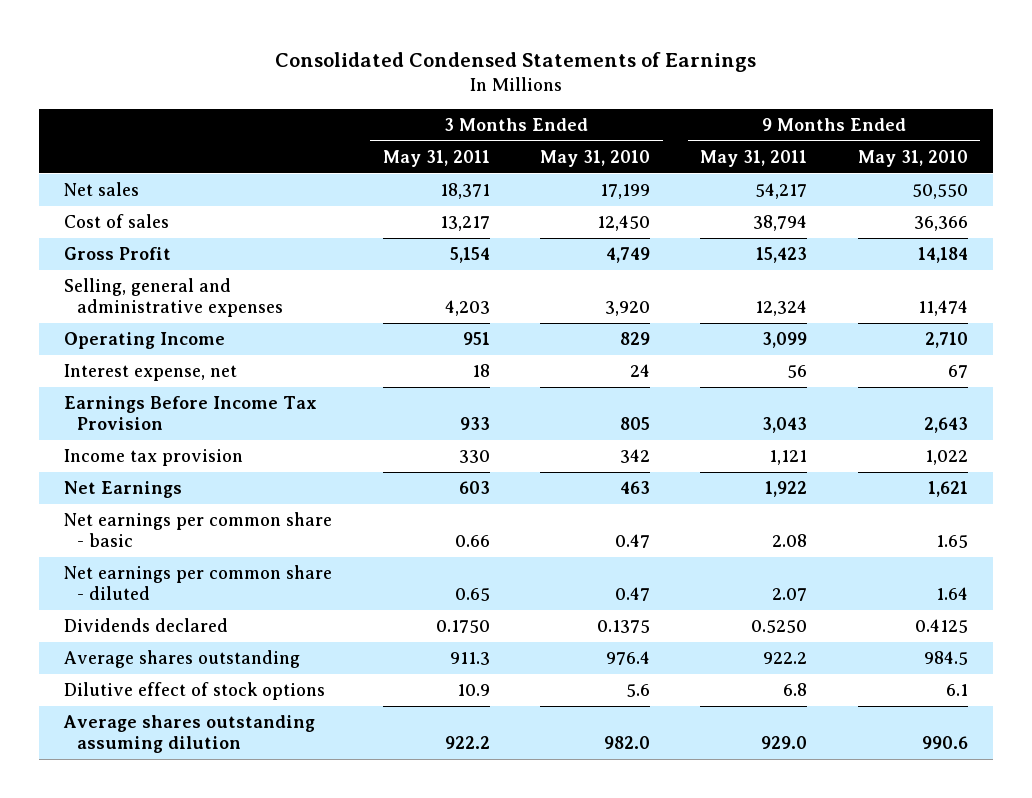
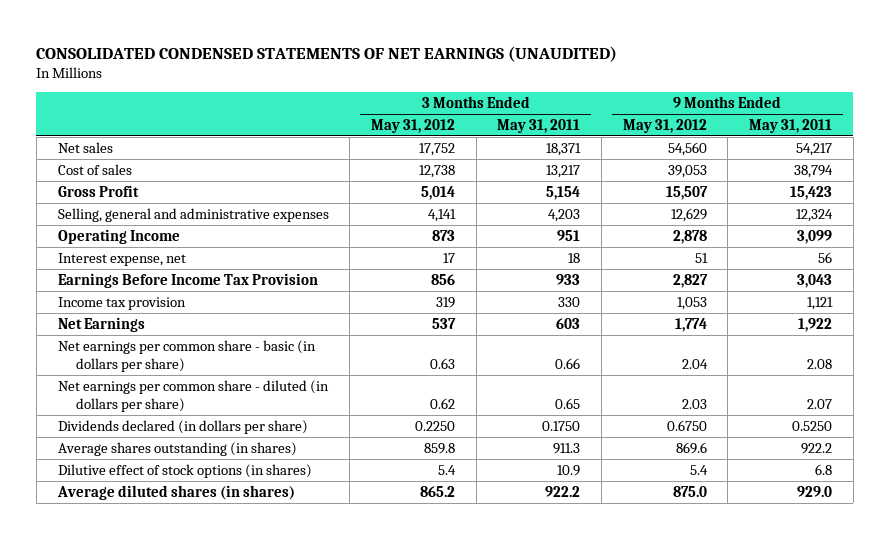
[275,51,757,72] Consolidated Condensed Statements of Earnings -> [36,45,618,62] CONSOLIDATED CONDENSED STATEMENTS OF NET EARNINGS (UNAUDITED)
[540,150,651,168] May 31, 2010 -> none
[857,150,968,168] May 31, 2010 -> none
none -> [370,118,455,133] May 31, 2012
none -> [622,118,707,133] May 31, 2012
[64,512,333,547] Net earnings per common share - basic -> [57,339,316,372] Net earnings per common share - basic (in dollars per share)
[64,565,333,600] Net earnings per common share - diluted -> [57,379,329,412] Net earnings per common share - diluted (in dollars per share)
[64,618,229,633] Dividends declared -> [57,419,308,434] Dividends declared (in dollars per share)
[64,650,301,669] Average shares outstanding -> [57,441,297,456] Average shares outstanding (in shares)
[64,682,326,701] Dilutive effect of stock options -> [57,463,312,478] Dilutive effect of stock options (in shares)
[63,715,316,753] Average shares outstanding assuming dilution -> [56,484,295,500] Average diluted shares (in shares)

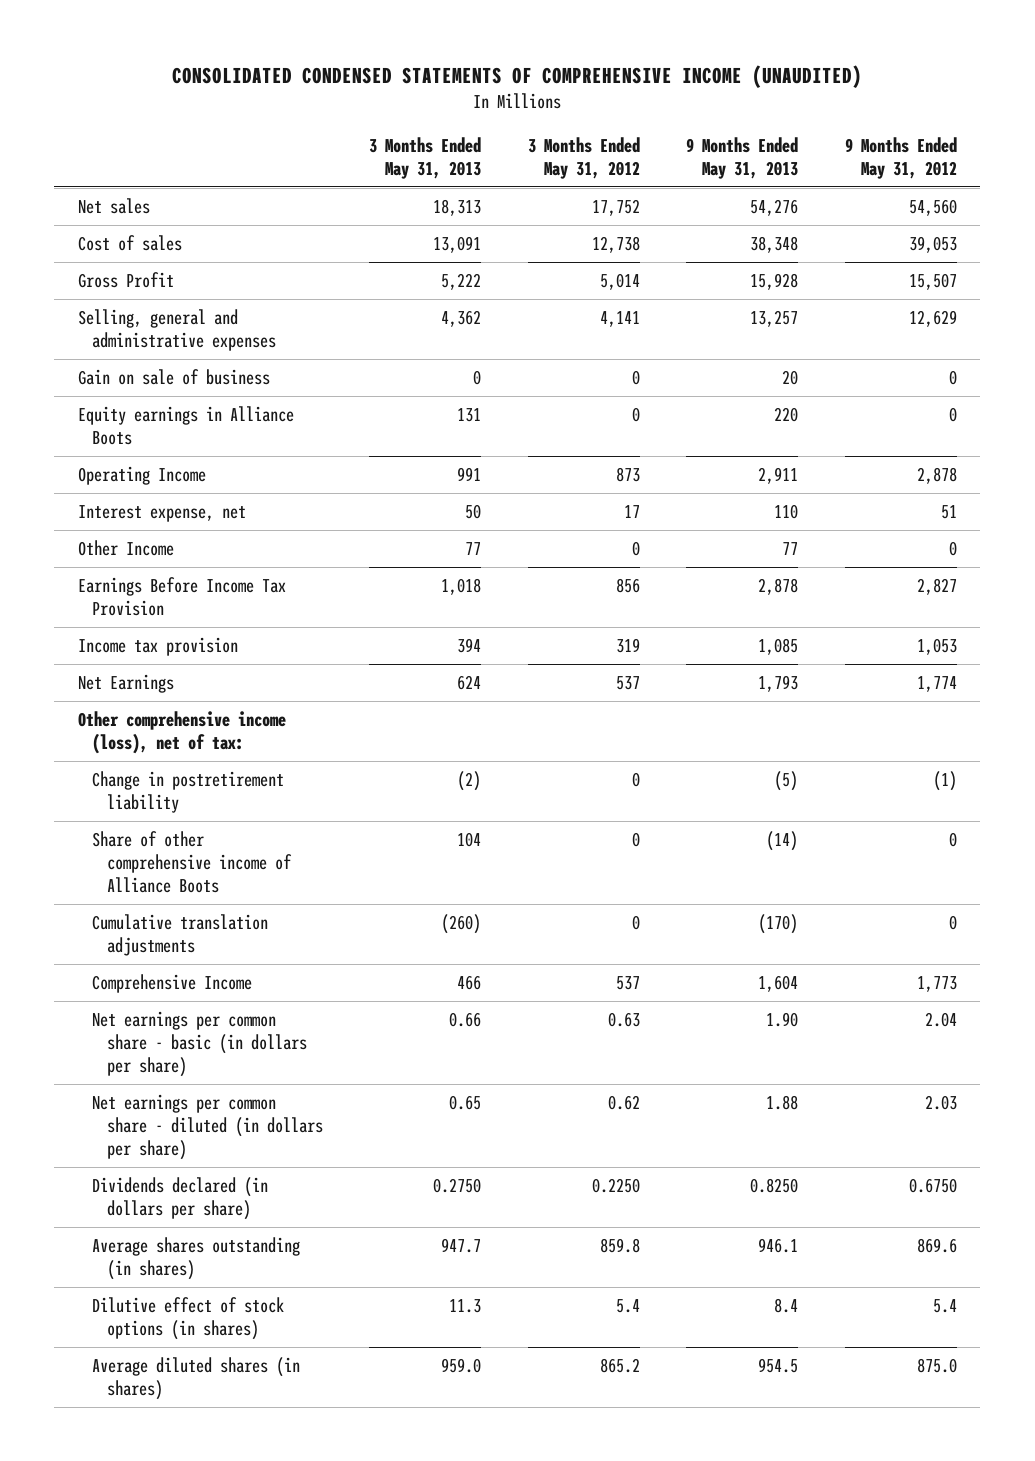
[36,45,618,62] CONSOLIDATED CONDENSED STATEMENTS OF NET EARNINGS (UNAUDITED) -> [172,65,863,89] CONSOLIDATED CONDENSED STATEMENTS OF COMPREHENSIVE INCOME (UNAUDITED)
[497,118,581,133] May 31, 2011 -> none
[748,118,832,133] May 31, 2011 -> none
none -> [369,136,482,179] 3 Months Ended May 31, 2013
none -> [686,136,799,179] 9 Months Ended May 31, 2013
none -> [77,368,270,385] Gain on sale of business
none -> [77,405,294,446] Equity earnings in Alliance Boots
none -> [77,539,174,556] Other Income
none -> [77,710,286,755] Other comprehensive income (loss), net of tax:
none -> [92,770,285,814] Change in postretirement liability
none -> [92,830,292,894] Share of other comprehensive income of Alliance Boots
none -> [92,913,269,957] Cumulative translation adjustments
none -> [92,973,253,993] Comprehensive Income

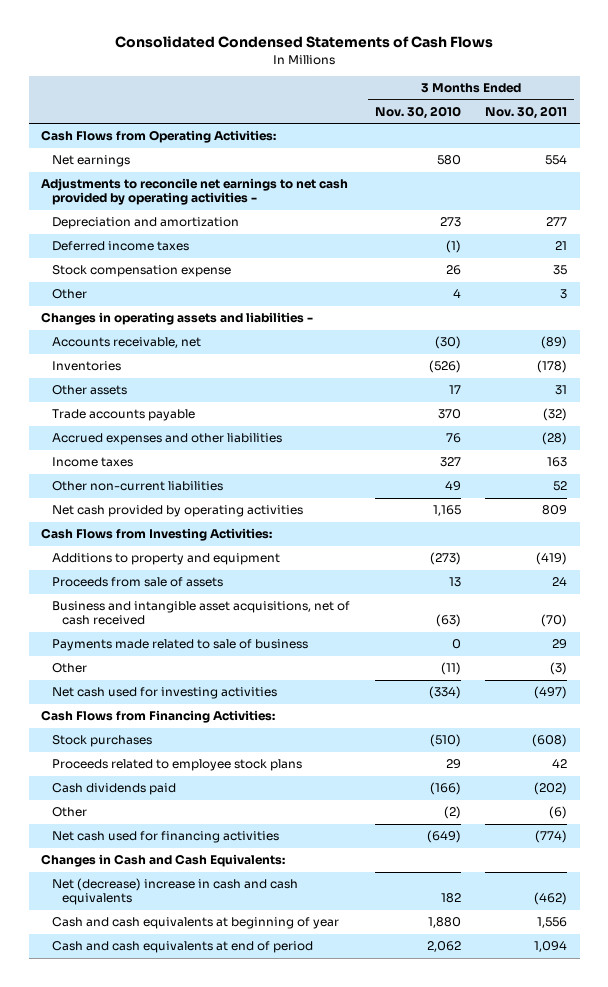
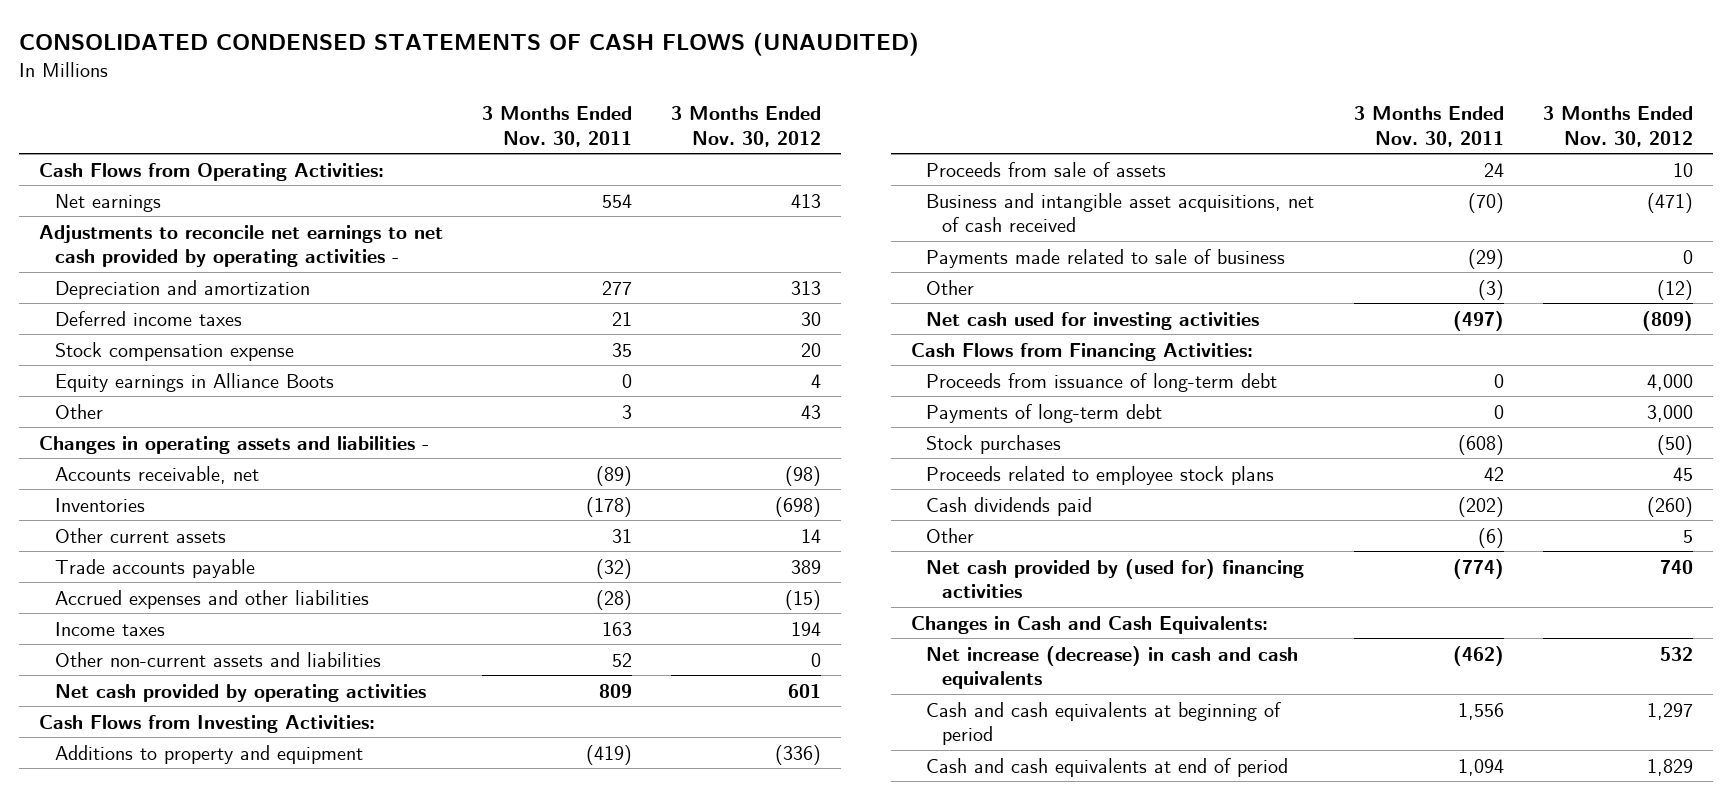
[115,36,494,49] Consolidated Condensed Statements of Cash Flows -> [19,32,920,57] CONSOLIDATED CONDENSED STATEMENTS OF CASH FLOWS (UNAUDITED)
[374,105,461,119] Nov. 30, 2010 -> none
none -> [671,106,822,147] 3 Months Ended Nov. 30, 2012
none -> [54,372,334,392] Equity earnings in Alliance Boots
[51,385,127,396] Other assets -> [54,527,226,543] Other current assets
[51,481,223,492] Other non-current liabilities -> [54,651,381,667] Other non-current assets and liabilities
[552,639,568,650] 29 -> [1467,248,1504,269] (29)
none -> [926,372,1278,392] Proceeds from issuance of long-term debt
none -> [926,403,1163,423] Payments of long-term debt
[51,831,279,844] Net cash used for financing activities -> [926,558,1305,599] Net cash provided by (used for) financing activities
[51,878,298,906] Net (decrease) increase in cash and cash equivalents -> [926,645,1299,690] Net increase (decrease) in cash and cash equivalents
[51,917,339,930] Cash and cash equivalents at beginning of year -> [926,701,1282,746] Cash and cash equivalents at beginning of period

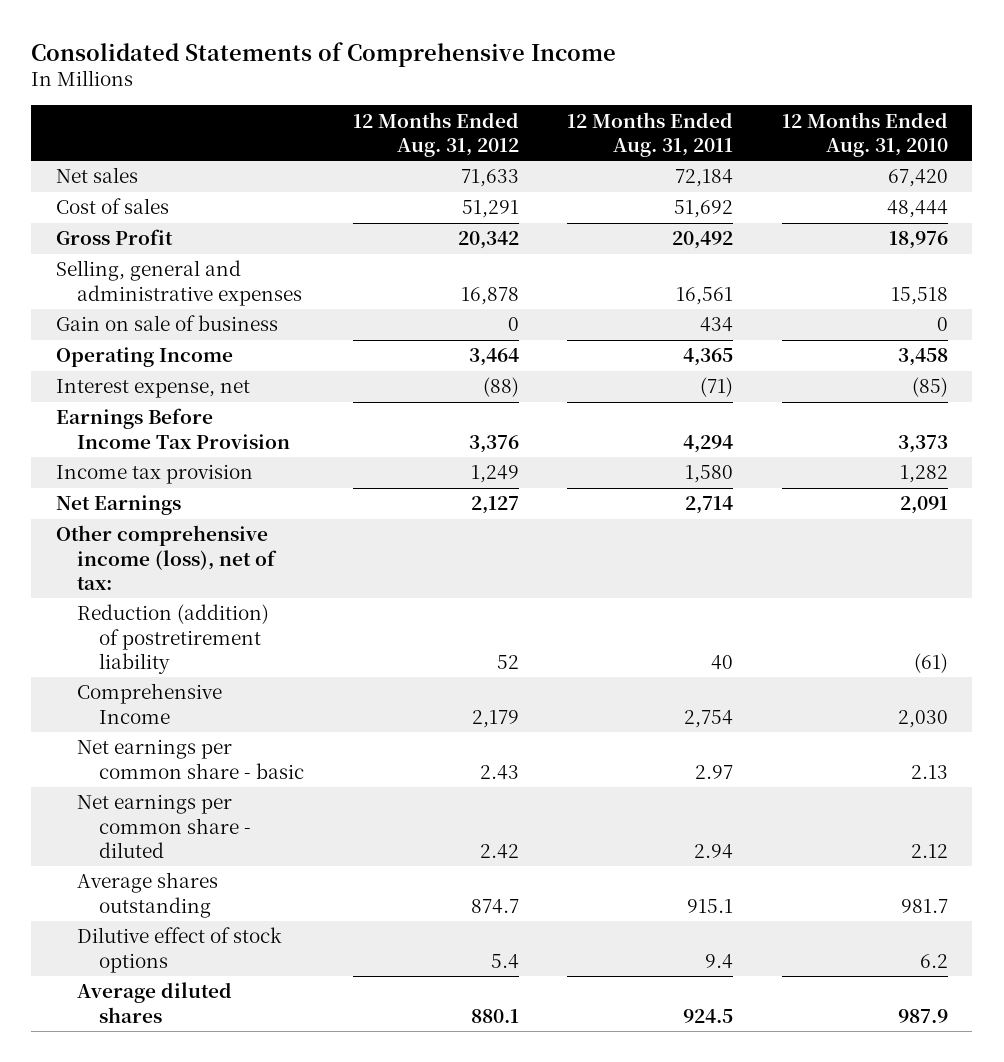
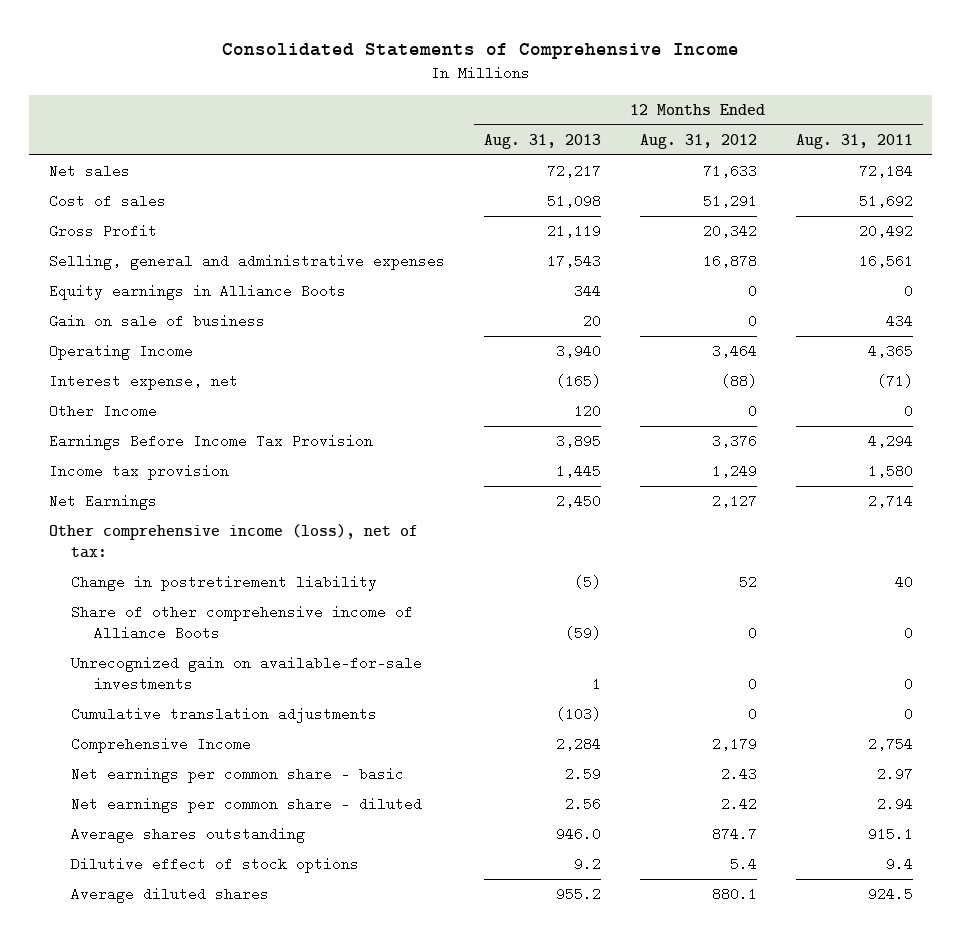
[781,111,948,157] 12 Months Ended Aug. 31, 2010 -> none
none -> [483,134,601,150] Aug. 31, 2013
none -> [48,284,346,301] Equity earnings in Alliance Boots
none -> [48,404,157,419] Other Income
[77,604,270,674] Reduction (addition) of postretirement liability -> [71,575,378,592] Change in postretirement liability
none -> [71,605,414,641] Share of other comprehensive income of Alliance Boots
none -> [71,656,423,692] Unrecognized gain on available-for-sale investments
none -> [71,707,378,724] Cumulative translation adjustments

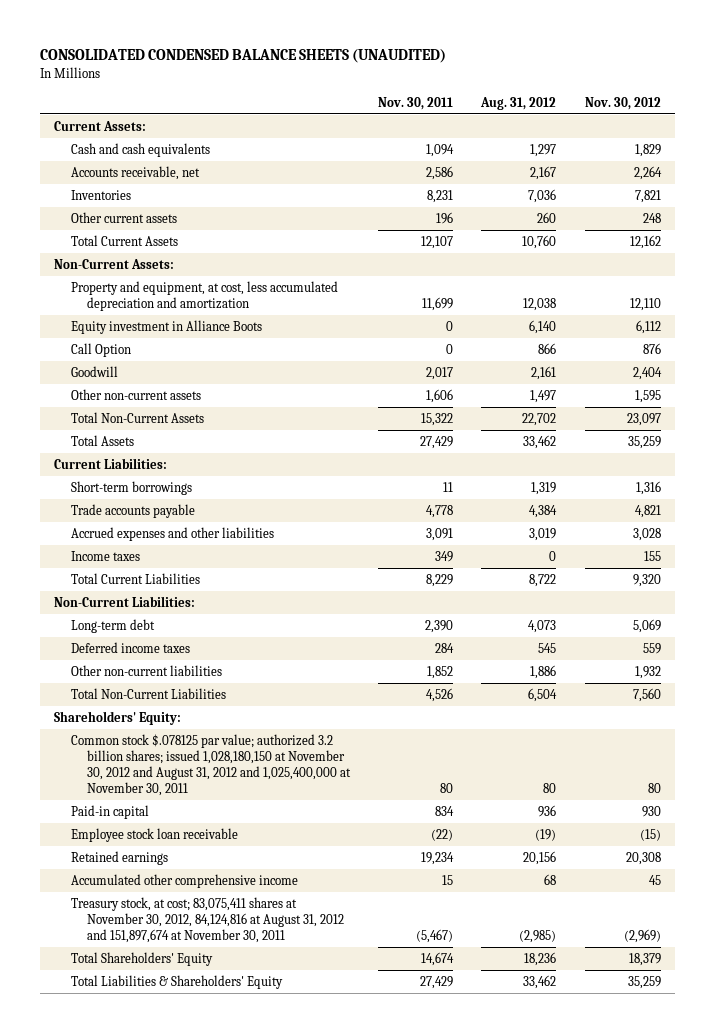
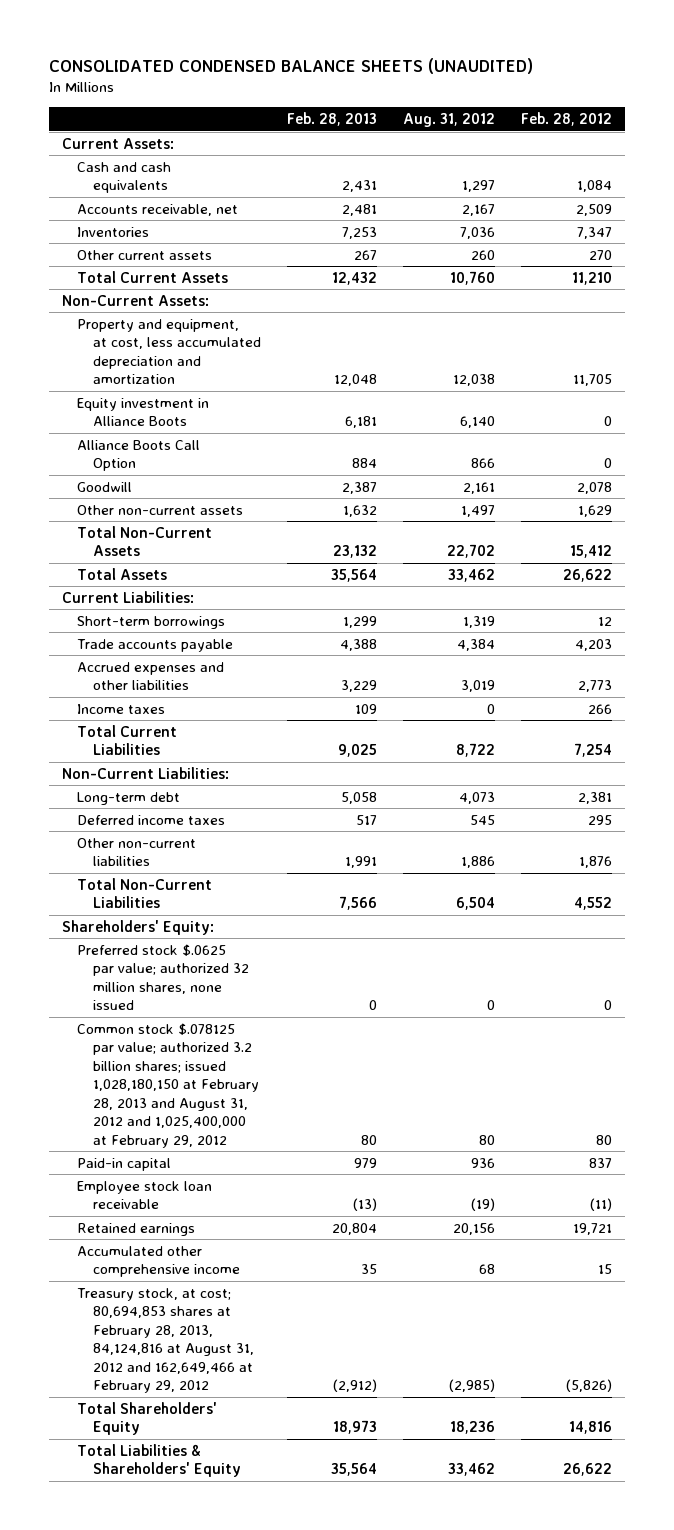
[378,96,454,110] Nov. 30, 2011 -> none
[584,96,661,110] Nov. 30, 2012 -> none
none -> [286,112,377,127] Feb. 28, 2013
none -> [520,112,612,127] Feb. 28, 2012
[70,342,131,357] Call Option -> [77,439,201,472] Alliance Boots Call Option
none -> [77,943,249,1011] Preferred stock $.0625 par value; authorized 32 million shares, none issued
[70,733,352,797] Common stock $.078125 par value; authorized 3.2 billion shares; issued 1,028,180,150 at November 30, 2012 and August 31, 2012 and 1,025,400,000 at November 30, 2011 -> [77,1022,259,1148] Common stock $.078125 par value; authorized 3.2 billion shares; issued 1,028,180,150 at February 28, 2013 and August 31, 2012 and 1,025,400,000 at February 29, 2012
[70,896,345,943] Treasury stock, at cost; 83,075,411 shares at November 30, 2012, 84,124,816 at August 31, 2012 and 151,897,674 at November 30, 2011 -> [77,1287,254,1394] Treasury stock, at cost; 80,694,853 shares at February 28, 2013, 84,124,816 at August 31, 2012 and 162,649,466 at February 29, 2012

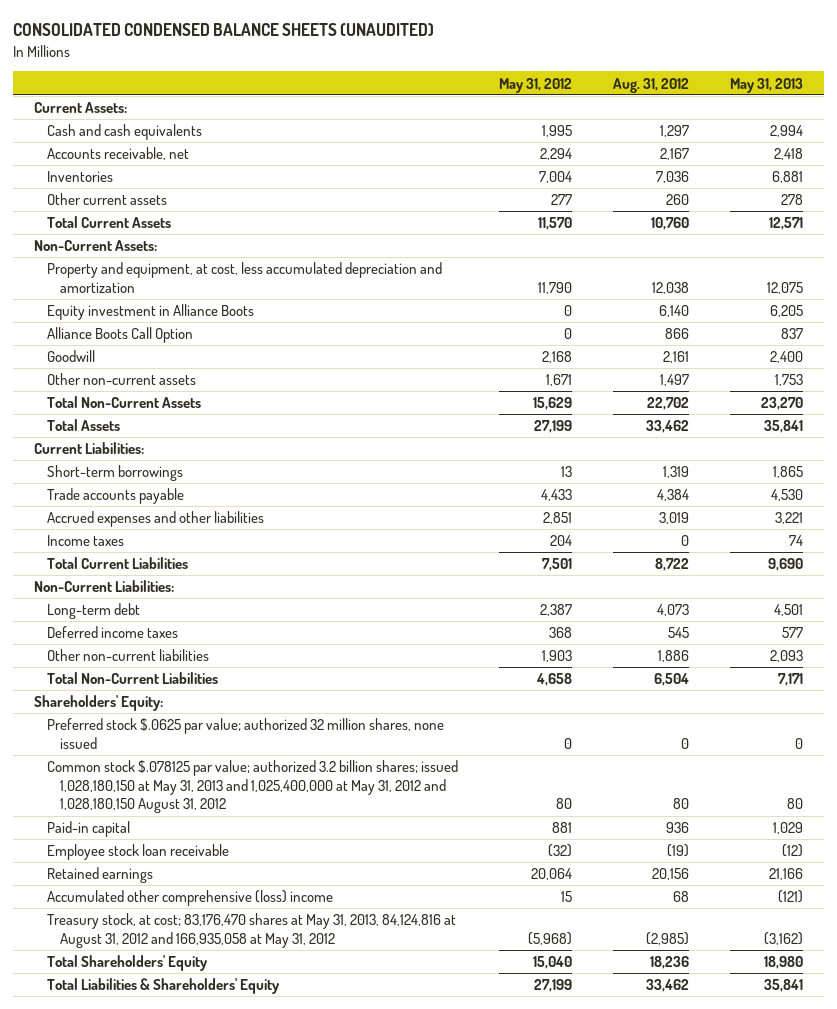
[286,112,377,127] Feb. 28, 2013 -> none
[520,112,612,127] Feb. 28, 2012 -> none
none -> [498,77,572,93] May 31, 2012
none -> [730,77,804,93] May 31, 2013
[77,1022,259,1148] Common stock $.078125 par value; authorized 3.2 billion shares; issued 1,028,180,150 at February 28, 2013 and August 31, 2012 and 1,025,400,000 at February 29, 2012 -> [46,760,458,814] Common stock $.078125 par value; authorized 3.2 billion shares; issued 1,028,180,150 at May 31, 2013 and 1,025,400,000 at May 31, 2012 and 1,028,180,150 August 31, 2012
[77,1245,240,1278] Accumulated other comprehensive income -> [46,890,333,907] Accumulated other comprehensive (loss) income
[77,1287,254,1394] Treasury stock, at cost; 80,694,853 shares at February 28, 2013, 84,124,816 at August 31, 2012 and 162,649,466 at February 29, 2012 -> [46,913,456,948] Treasury stock, at cost; 83,176,470 shares at May 31, 2013, 84,124,816 at August 31, 2012 and 166,935,058 at May 31, 2012

